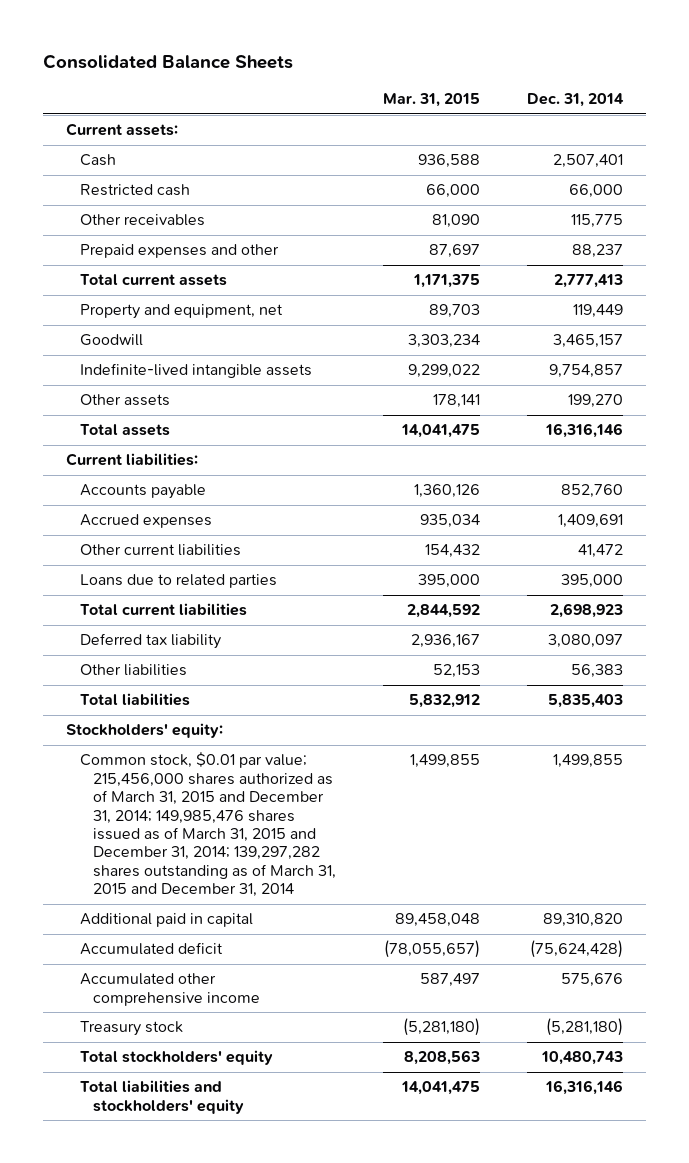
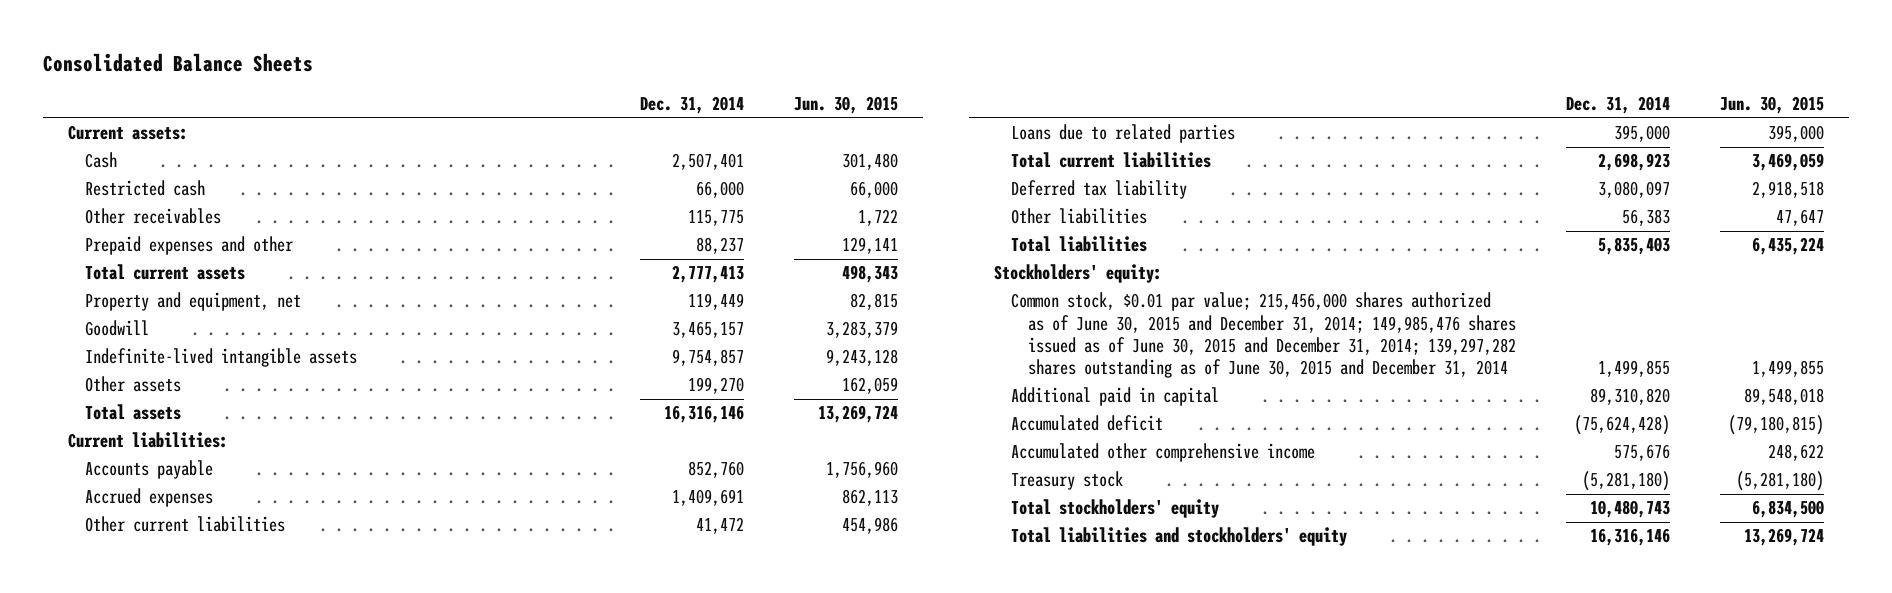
[382,93,480,108] Mar. 31, 2015 -> none
none -> [793,96,898,115] Jun. 30, 2015
[79,752,336,898] Common stock, $0.01 par value; 215,456,000 shares authorized as of March 31, 2015 and December 31, 2014; 149,985,476 shares issued as of March 31, 2015 and December 31, 2014; 139,297,282 shares outstanding as of March 31, 2015 and December 31, 2014 -> [1011,292,1517,379] Common stock, $0.01 par value; 215,456,000 shares authorized as of June 30, 2015 and December 31, 2014; 149,985,476 shares issued as of June 30, 2015 and December 31, 2014; 139,297,282 shares outstanding as of June 30, 2015 and December 31, 2014

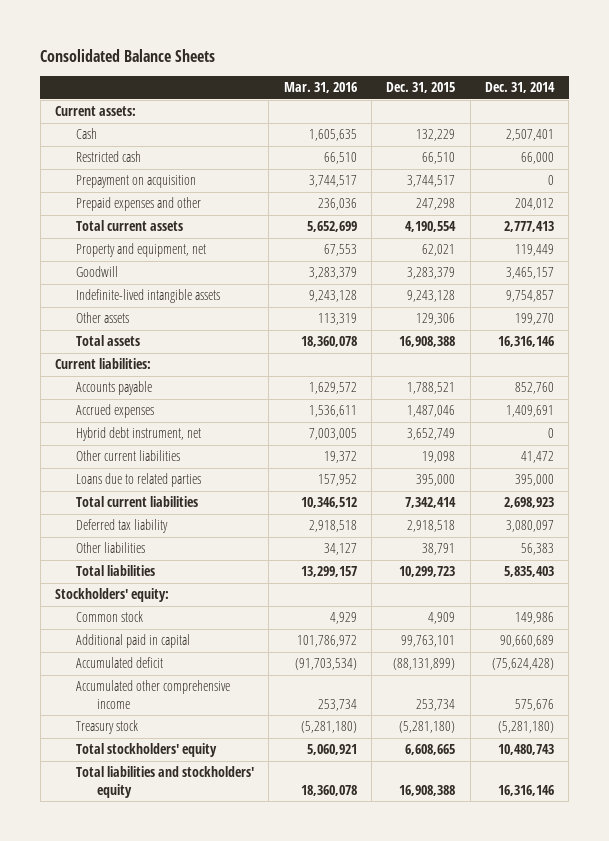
[793,96,898,115] Jun. 30, 2015 -> none
none -> [283,82,357,94] Mar. 31, 2016
none -> [386,82,456,94] Dec. 31, 2015
[84,208,221,225] Other receivables -> none
none -> [75,175,196,189] Prepayment on acquisition
[695,237,744,255] 88,237 -> [515,198,555,211] 204,012
none -> [75,427,201,442] Hybrid debt instrument, net
[1011,292,1517,379] Common stock, $0.01 par value; 215,456,000 shares authorized as of June 30, 2015 and December 31, 2014; 149,985,476 shares issued as of June 30, 2015 and December 31, 2014; 139,297,282 shares outstanding as of June 30, 2015 and December 31, 2014 -> none
none -> [75,611,143,623] Common stock
[1590,388,1671,406] 89,310,820 -> [500,635,555,648] 90,660,689

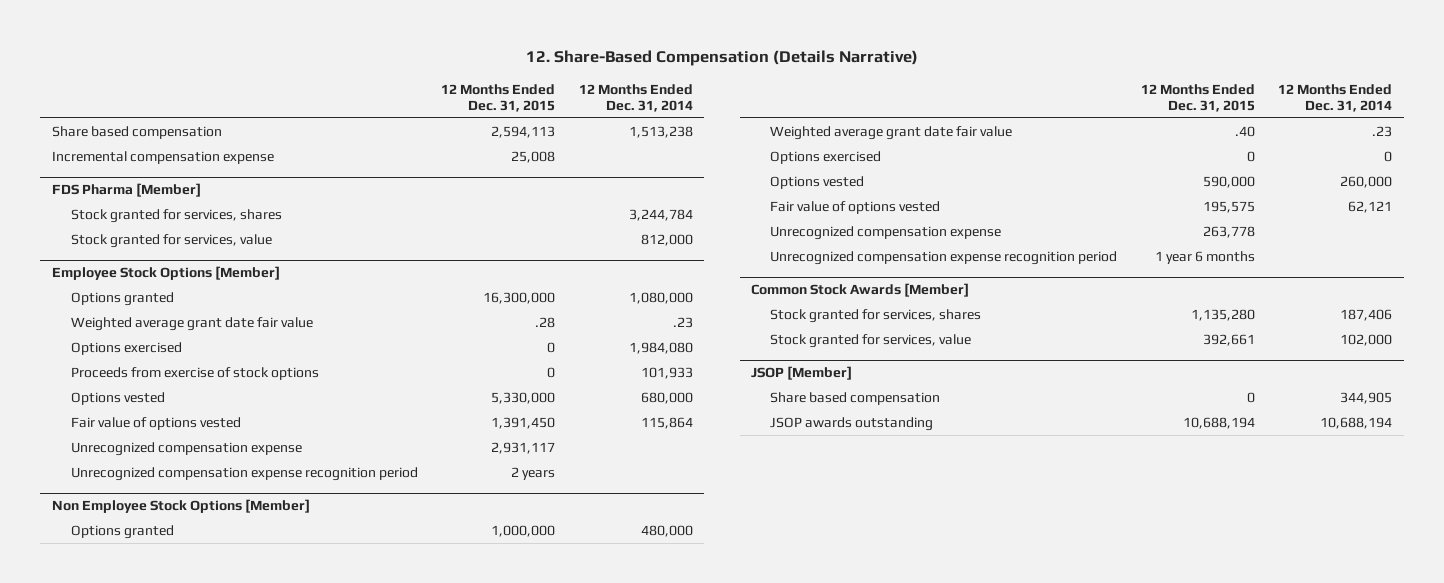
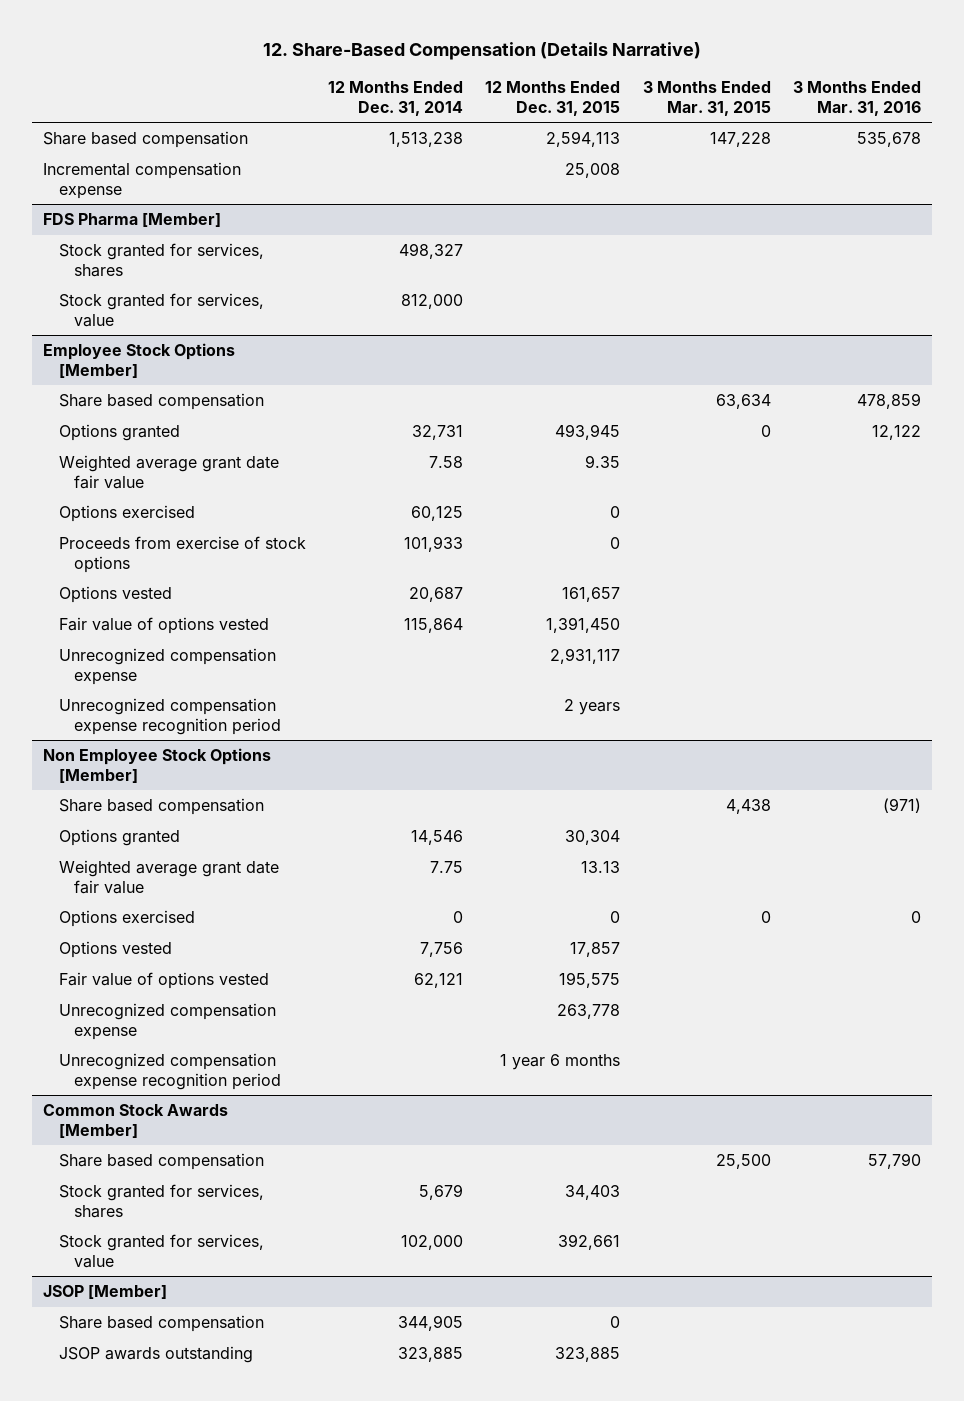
none -> [642,80,771,116] 3 Months Ended Mar. 31, 2015
none -> [793,80,922,116] 3 Months Ended Mar. 31, 2016
[628,209,693,222] 3,244,784 -> [398,243,463,260] 498,327
none -> [58,393,264,411] Share based compensation
[483,292,556,305] 16,300,000 -> [555,424,621,441] 493,945
[628,292,693,305] 1,080,000 -> [411,425,463,441] 32,731
[535,317,556,329] .28 -> [585,455,621,469] 9.35
[672,317,693,329] .23 -> [428,456,463,469] 7.58
[628,342,693,355] 1,984,080 -> [410,506,463,522] 60,125
[491,392,556,405] 5,330,000 -> [562,587,621,603] 161,657
[640,392,693,405] 680,000 -> [408,587,463,603] 20,687
none -> [58,798,264,816] Share based compensation
[491,525,556,538] 1,000,000 -> [565,830,621,846] 30,304
[640,525,693,538] 480,000 -> [410,830,463,846] 14,546
[1234,126,1255,138] .40 -> [581,861,621,874] 13.13
[1371,126,1392,138] .23 -> [429,861,463,874] 7.75
[1202,176,1255,189] 590,000 -> [570,942,621,958] 17,857
[1339,176,1392,189] 260,000 -> [419,942,463,958] 7,756
none -> [58,1153,264,1171] Share based compensation
[1190,309,1255,322] 1,135,280 -> [565,1185,621,1201] 34,403
[1339,309,1392,322] 187,406 -> [418,1184,463,1201] 5,679
[1182,417,1255,430] 10,688,194 -> [555,1347,621,1363] 323,885
[1319,417,1392,430] 10,688,194 -> [397,1347,463,1363] 323,885

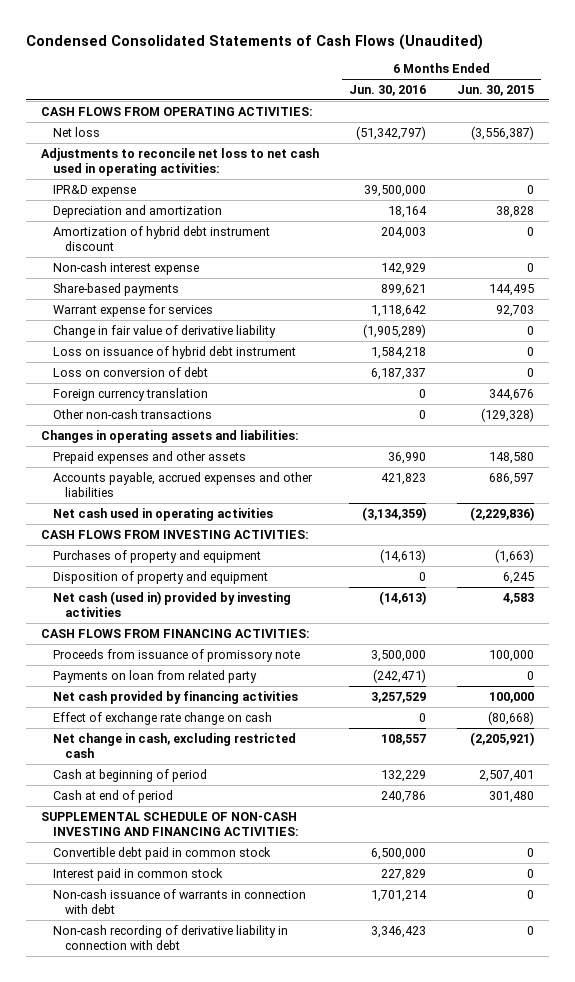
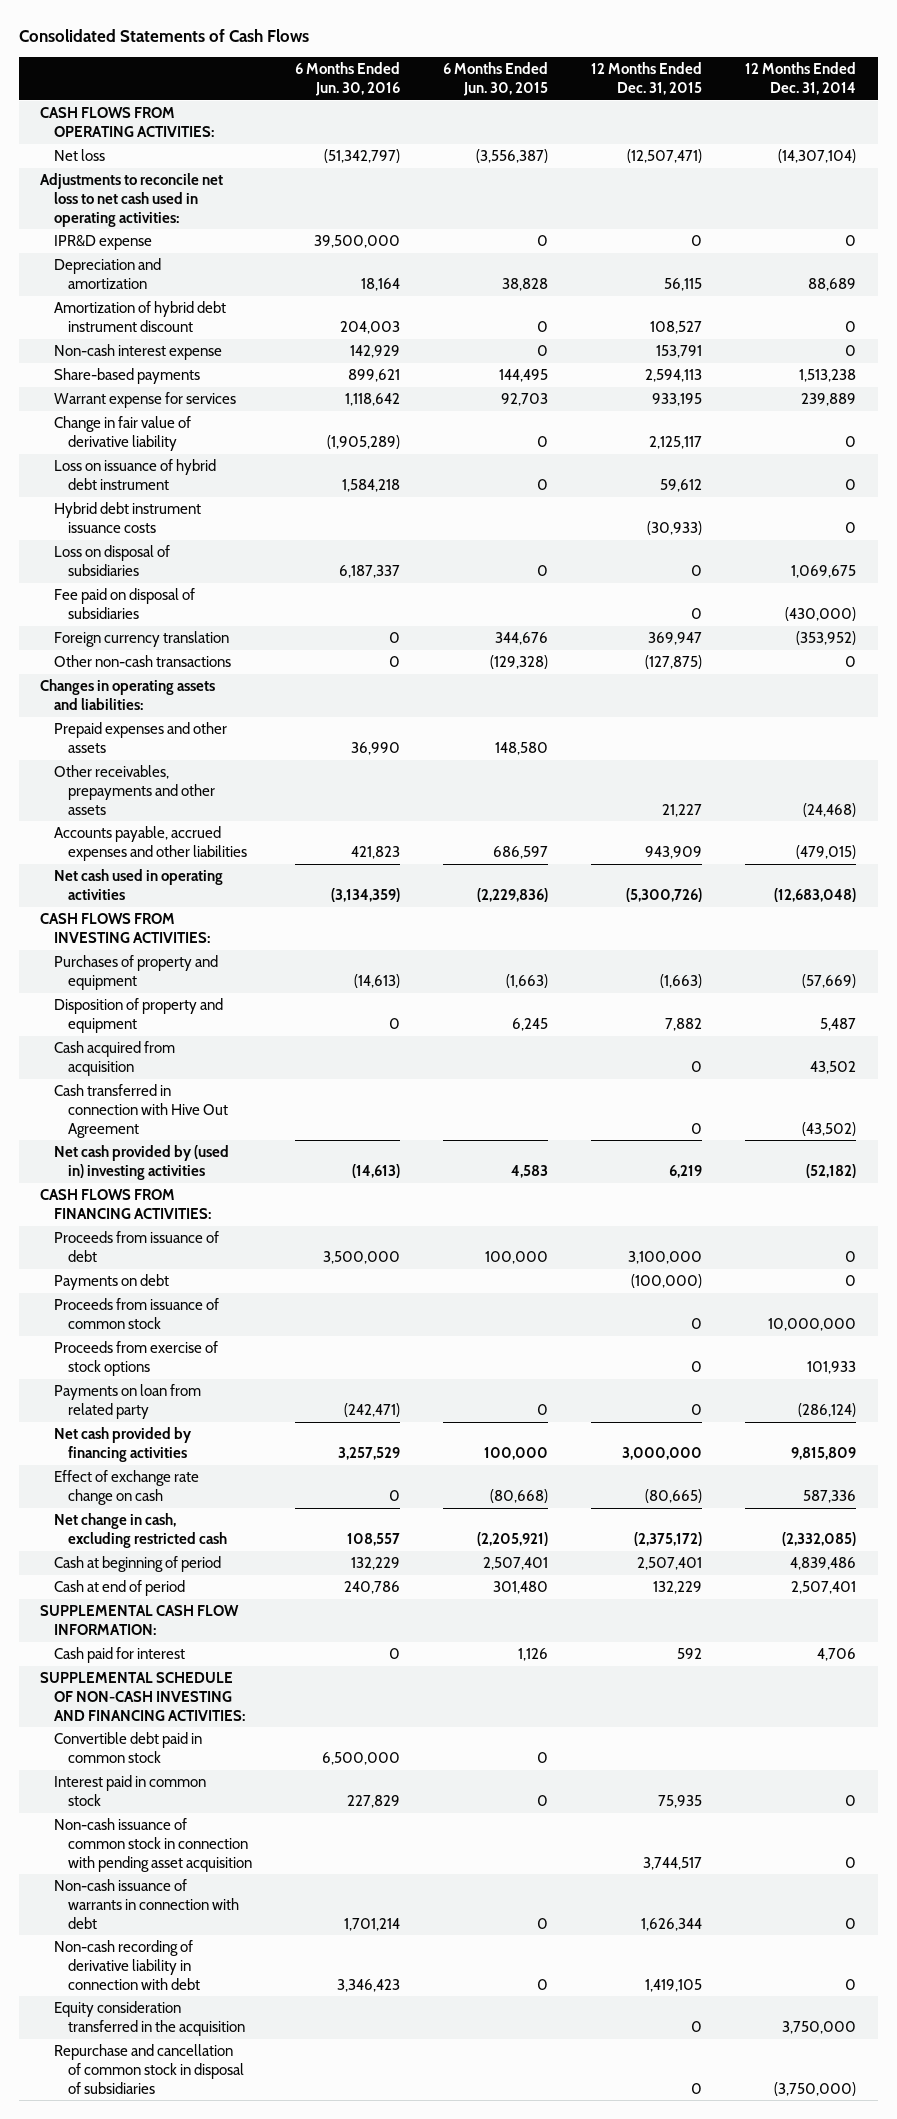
[26,33,484,50] Condensed Consolidated Statements of Cash Flows (Unaudited) -> [18,29,309,43] Consolidated Statements of Cash Flows
none -> [591,62,703,95] 12 Months Ended Dec. 31, 2015
none -> [745,62,857,95] 12 Months Ended Dec. 31, 2014
none -> [54,502,202,533] Hybrid debt instrument issuance costs
[53,366,209,377] Loss on conversion of debt -> [54,545,171,576] Loss on disposal of subsidiaries
none -> [54,588,196,619] Fee paid on disposal of subsidiaries
none -> [54,765,216,815] Other receivables, prepayments and other assets
none -> [54,1041,176,1076] Cash acquired from acquisition
none -> [54,1084,229,1138] Cash transferred in connection with Hive Out Agreement
[53,590,292,618] Net cash (used in) provided by investing activities -> [54,1145,230,1180] Net cash provided by (used in) investing activities
[53,648,301,662] Proceeds from issuance of promissory note -> [54,1231,220,1262] Proceeds from issuance of debt
none -> [54,1274,170,1291] Payments on debt
none -> [54,1298,220,1329] Proceeds from issuance of common stock
none -> [54,1341,219,1376] Proceeds from exercise of stock options
none -> [40,1605,240,1635] SUPPLEMENTAL CASH FLOW INFORMATION:
none -> [54,1647,186,1664] Cash paid for interest
none -> [54,1818,253,1872] Non-cash issuance of common stock in connection with pending asset acquisition
none -> [54,2001,246,2036] Equity consideration transferred in the acquisition
none -> [54,2044,245,2094] Repurchase and cancellation of common stock in disposal of subsidiaries

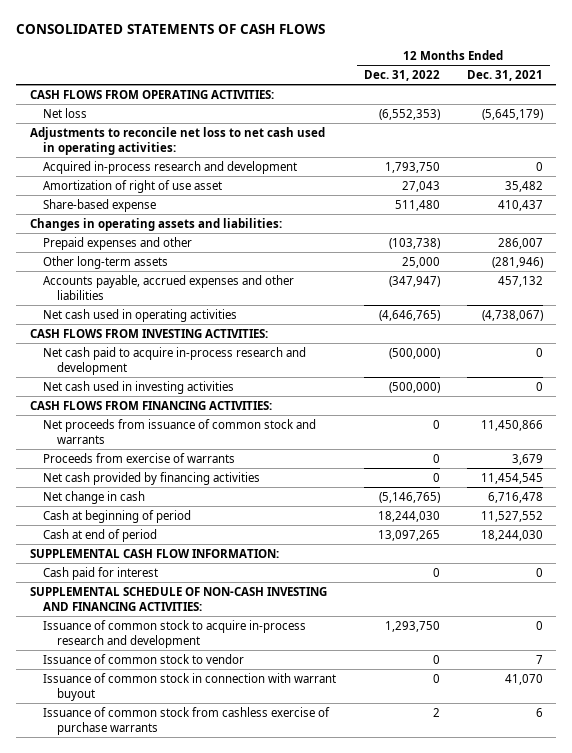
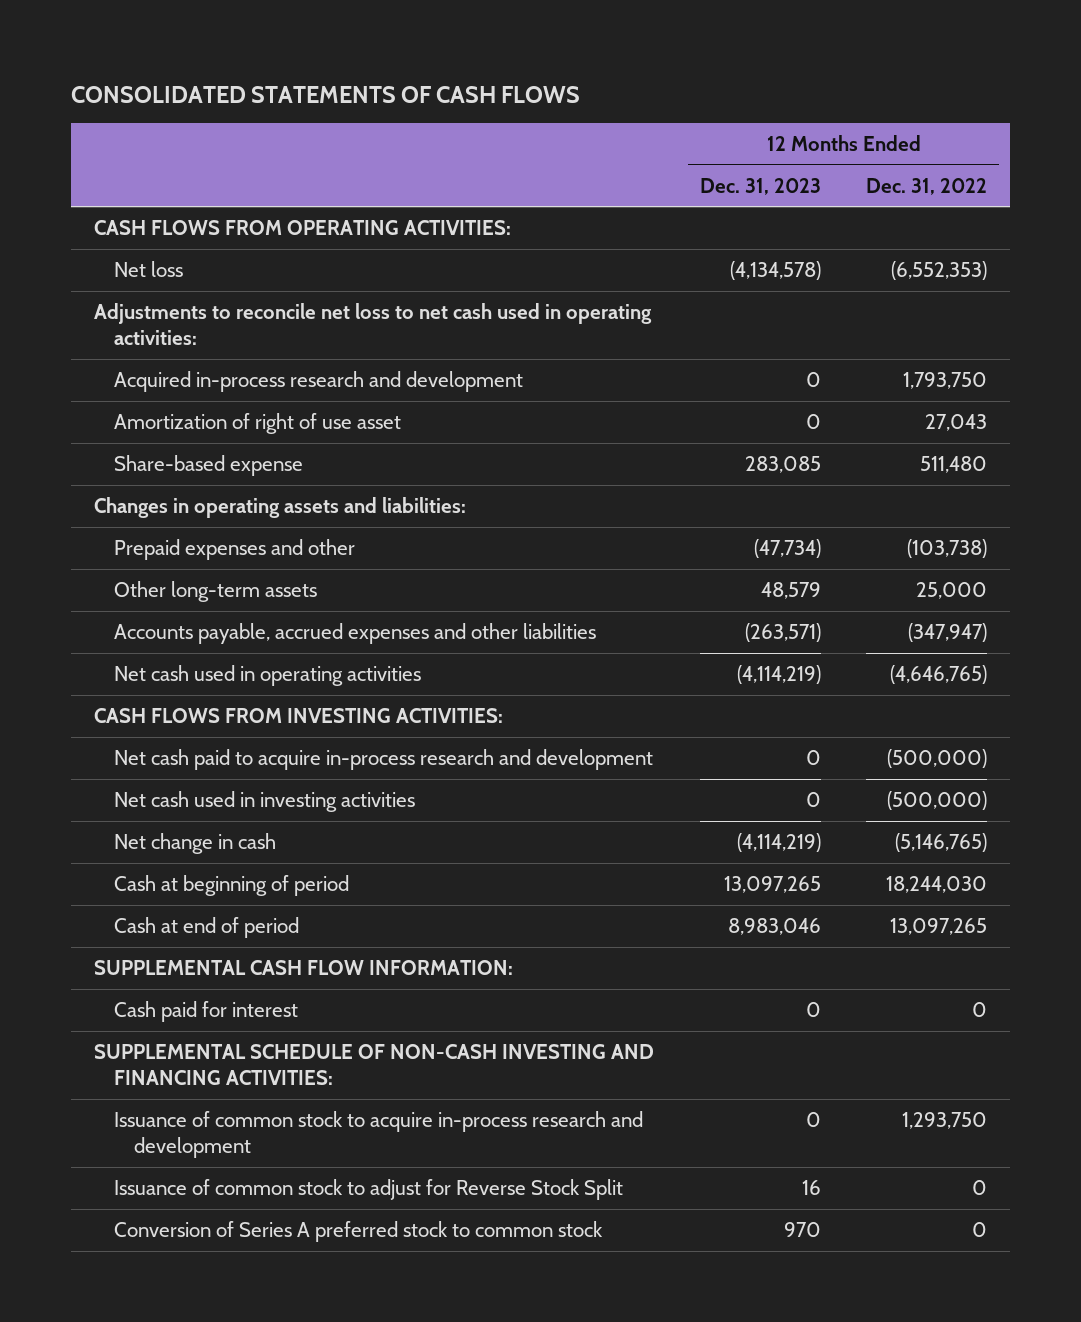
[466,69,543,81] Dec. 31, 2021 -> none
none -> [699,177,821,195] Dec. 31, 2023
[29,400,272,410] CASH FLOWS FROM FINANCING ACTIVITIES: -> none
[43,418,317,444] Net proceeds from issuance of common stock and warrants -> none
[43,452,236,463] Proceeds from exercise of warrants -> none
[43,471,261,485] Net cash provided by financing activities -> none
[43,672,337,701] Issuance of common stock in connection with warrant buyout -> none
[43,706,331,735] Issuance of common stock from cashless exercise of purchase warrants -> none
[43,653,245,664] Issuance of common stock to vendor -> [113,1178,623,1200] Issuance of common stock to adjust for Reverse Stock Split
none -> [113,1220,603,1242] Conversion of Series A preferred stock to common stock

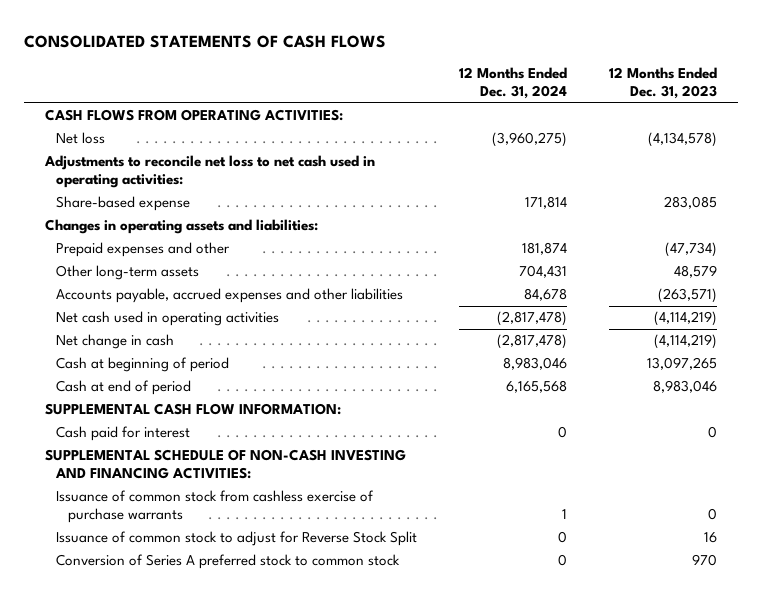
[866,177,988,195] Dec. 31, 2022 -> none
none -> [459,67,568,100] 12 Months Ended Dec. 31, 2024
[113,370,523,392] Acquired in-process research and development -> none
[113,412,401,434] Amortization of right of use asset -> none
[93,707,503,723] CASH FLOWS FROM INVESTING ACTIVITIES: -> none
[113,748,653,770] Net cash paid to acquire in-process research and development -> none
[113,790,415,812] Net cash used in investing activities -> none
[113,1110,643,1159] Issuance of common stock to acquire in-process research and development -> none
none -> [56,490,375,524] Issuance of common stock from cashless exercise of purchase warrants

